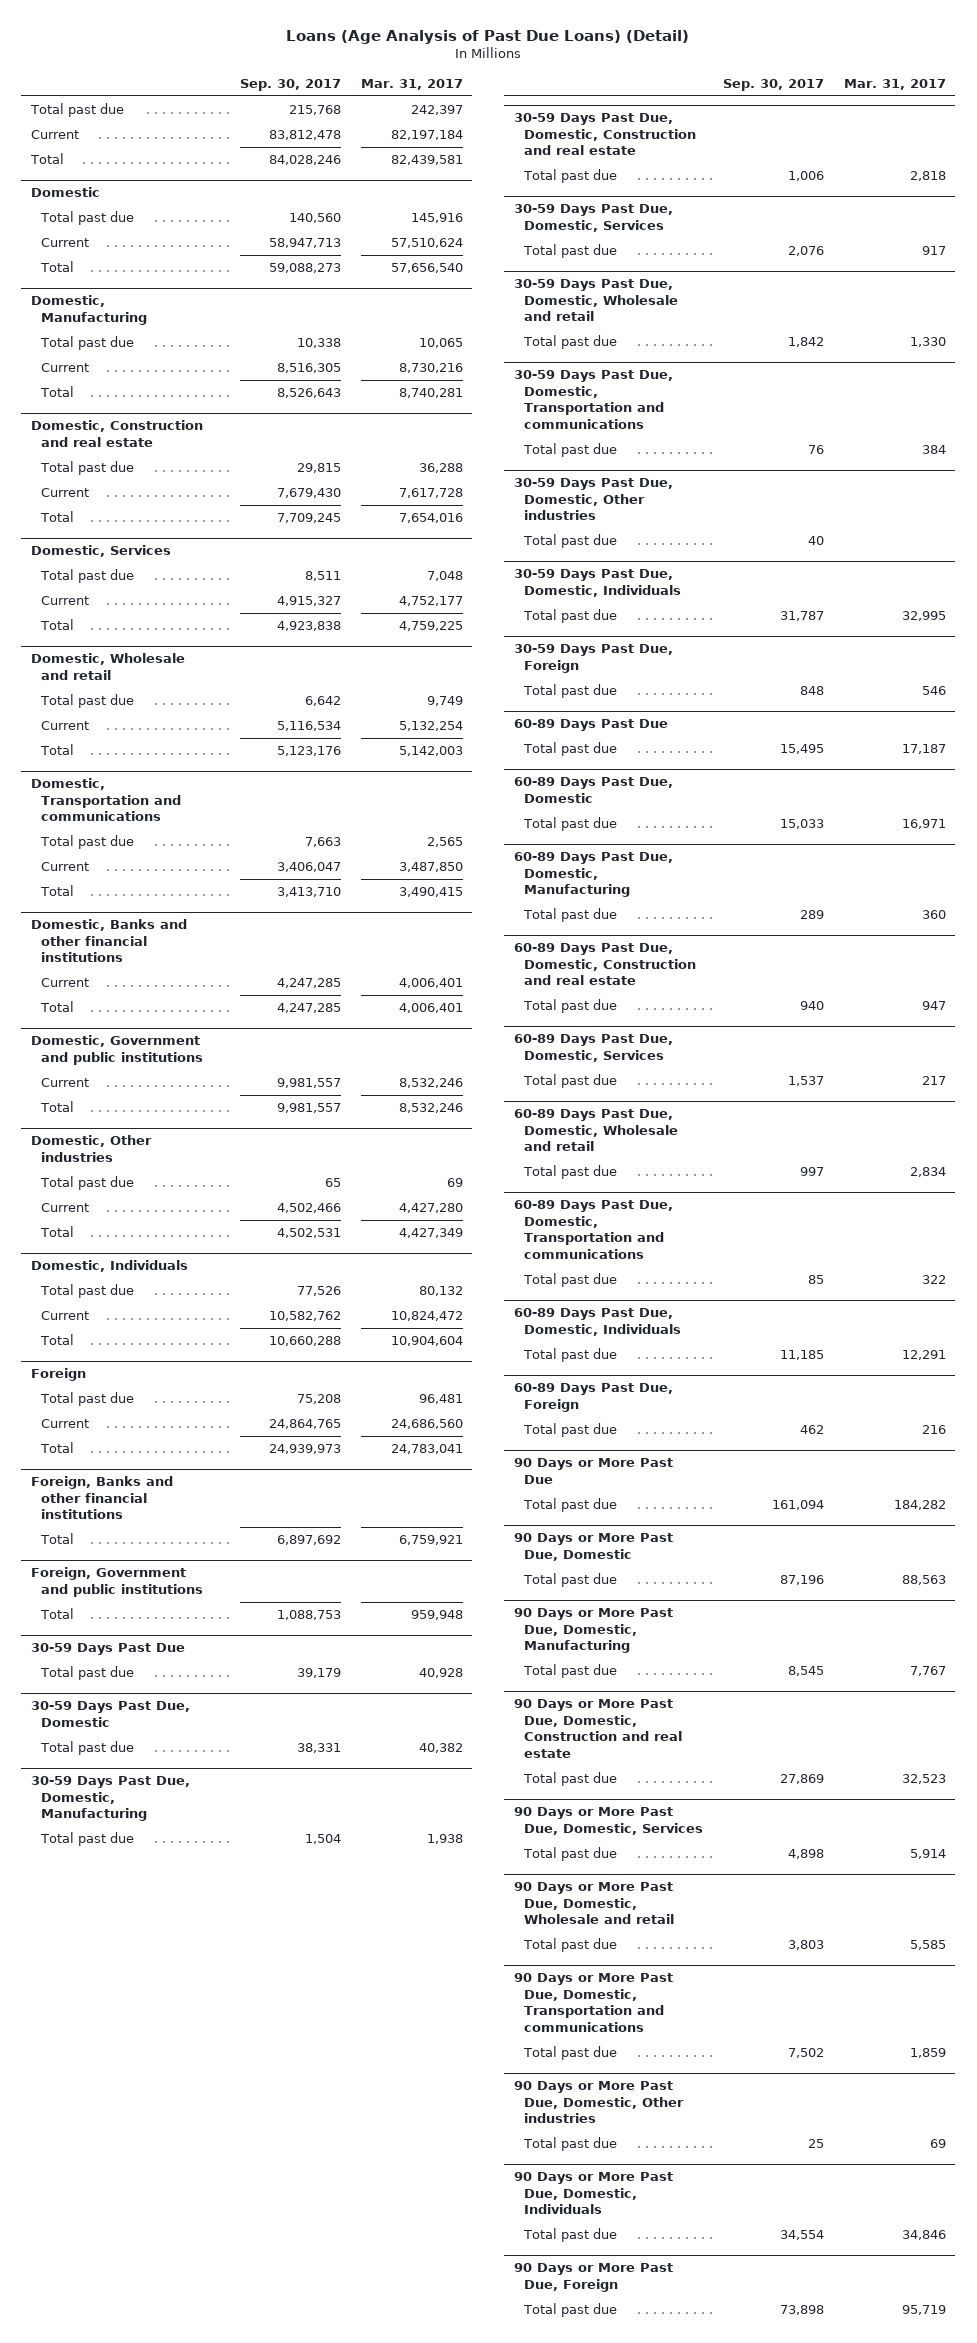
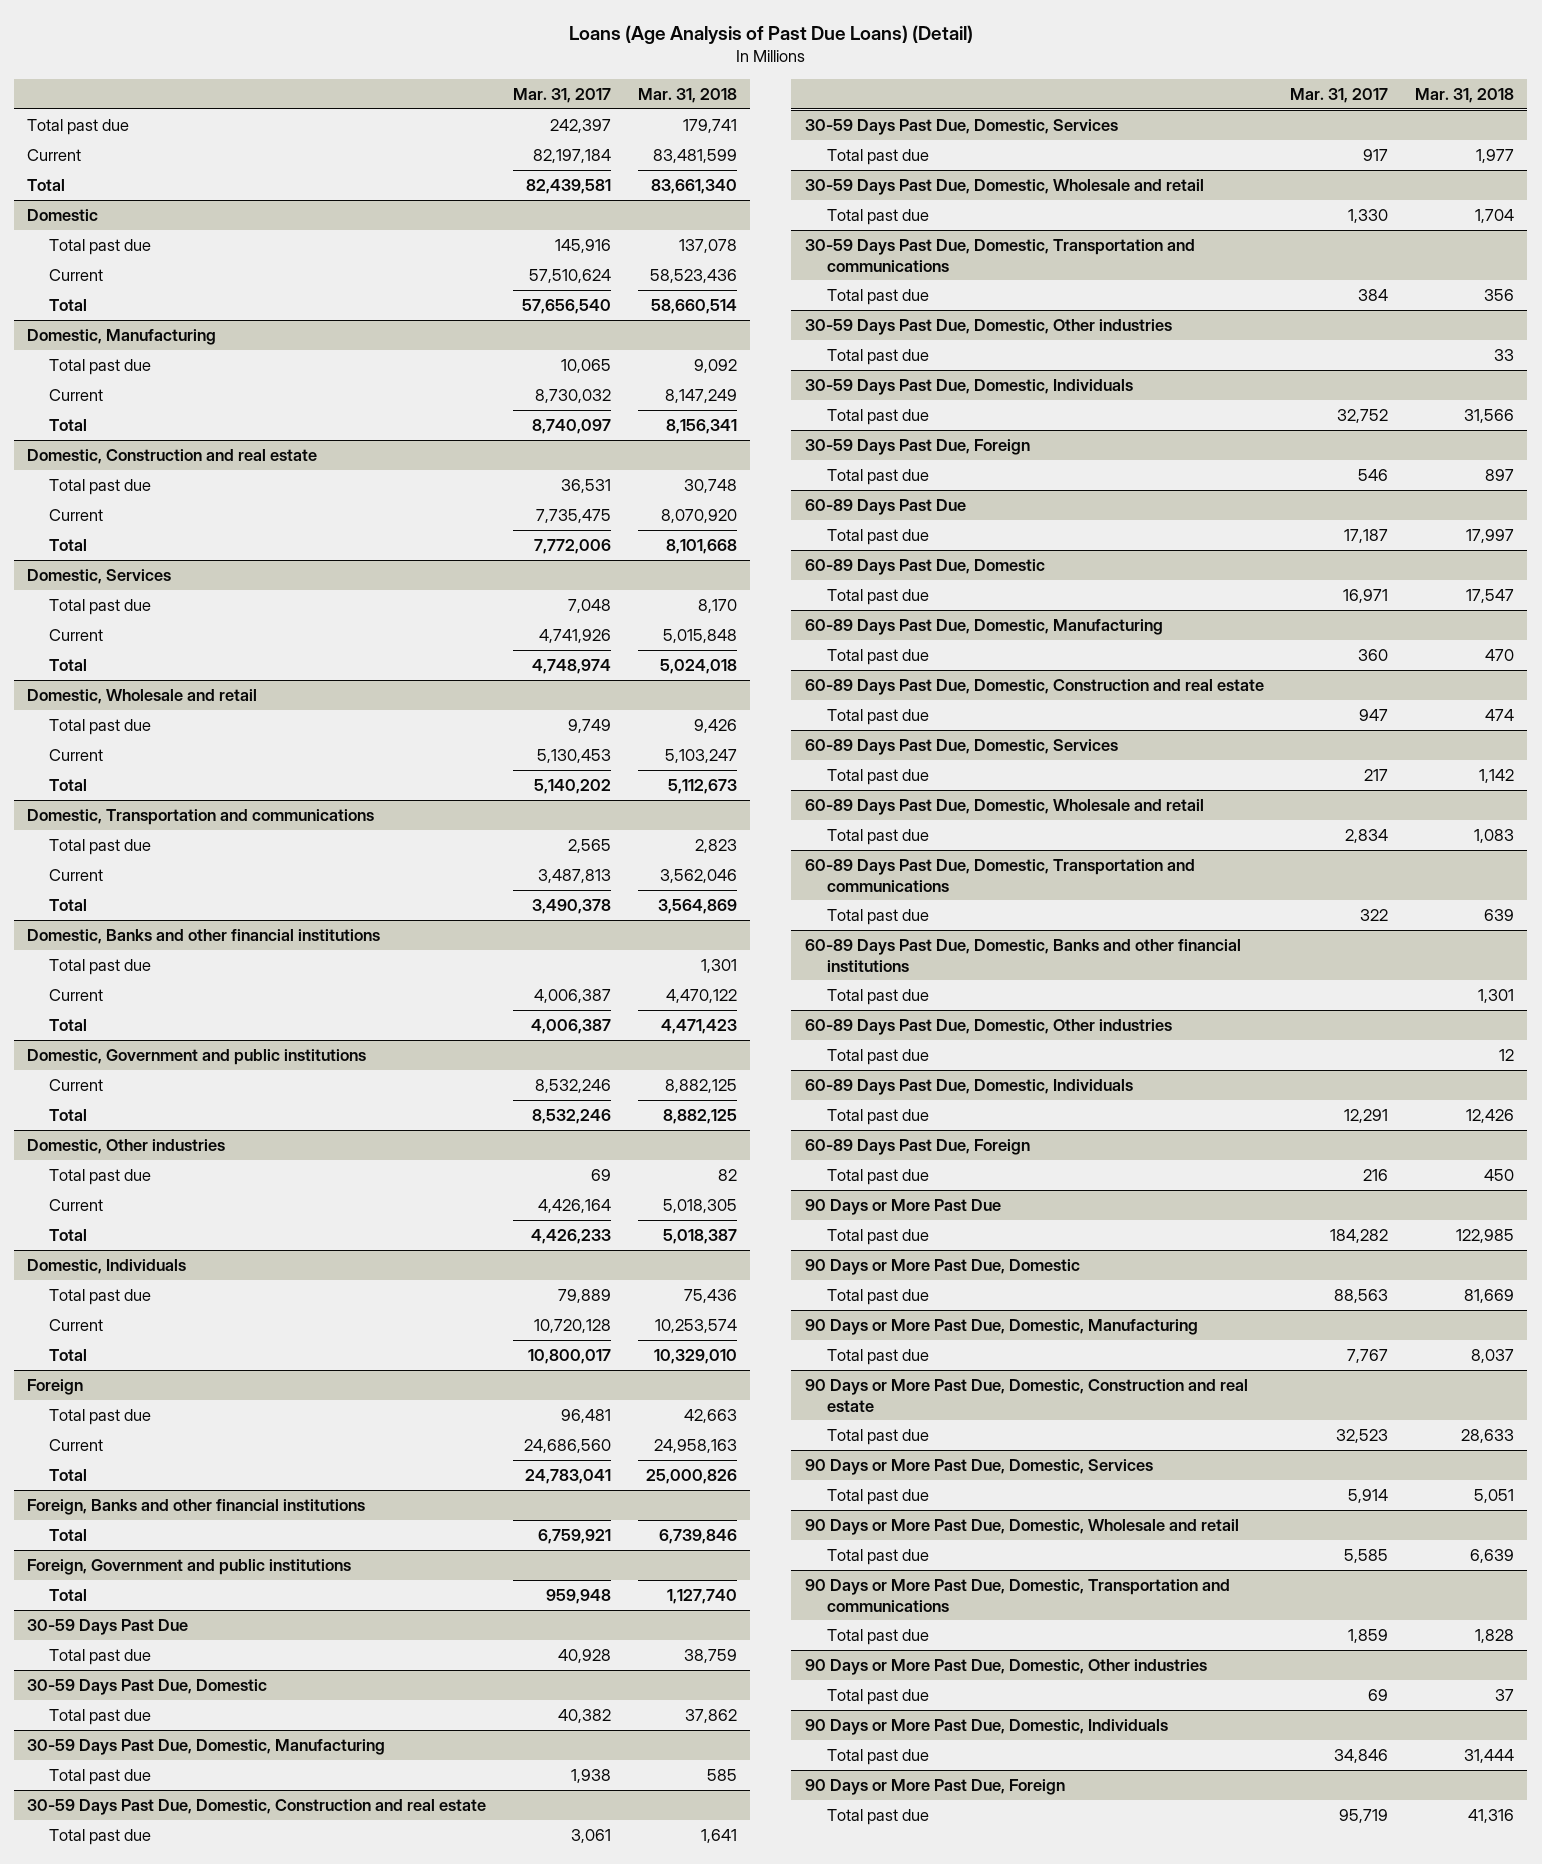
[239,78,341,91] Sep. 30, 2017 -> none
none -> [637,87,737,103] Mar. 31, 2018
[398,362,463,373] 8,730,216 -> [535,389,612,404] 8,730,032
[398,387,463,398] 8,740,281 -> [532,419,612,435] 8,740,097
[418,462,463,473] 36,288 -> [561,479,612,494] 36,531
[398,487,463,498] 7,617,728 -> [536,509,612,524] 7,735,475
[398,512,463,523] 7,654,016 -> [534,539,612,555] 7,772,006
[398,595,463,606] 4,752,177 -> [539,629,612,644] 4,741,926
[398,620,463,631] 4,759,225 -> [532,659,612,675] 4,748,974
[398,720,463,731] 5,132,254 -> [537,749,612,764] 5,130,453
[398,745,463,756] 5,142,003 -> [534,779,612,795] 5,140,202
[398,861,463,872] 3,487,850 -> [538,869,612,884] 3,487,813
[398,886,463,897] 3,490,415 -> [532,899,612,915] 3,490,378
none -> [49,959,152,976] Total past due
[398,977,463,988] 4,006,401 -> [534,989,612,1004] 4,006,387
[398,1002,463,1013] 4,006,401 -> [531,1019,612,1035] 4,006,387
[398,1202,463,1213] 4,427,280 -> [538,1199,612,1214] 4,426,164
[398,1227,463,1238] 4,427,349 -> [531,1229,612,1245] 4,426,233
[418,1285,463,1296] 80,132 -> [558,1289,612,1304] 79,889
[390,1310,463,1321] 10,824,472 -> [534,1319,612,1334] 10,720,128
[390,1335,463,1346] 10,904,604 -> [528,1349,612,1365] 10,800,017
[909,170,946,181] 2,818 -> [571,1829,612,1844] 3,061
[901,610,946,621] 32,995 -> [1337,409,1389,424] 32,752
none -> [804,939,1241,972] 60-89 Days Past Due, Domestic, Banks and other financial institutions
none -> [826,989,929,1006] Total past due
none -> [804,1019,1172,1036] 60-89 Days Past Due, Domestic, Other industries
none -> [826,1049,929,1066] Total past due

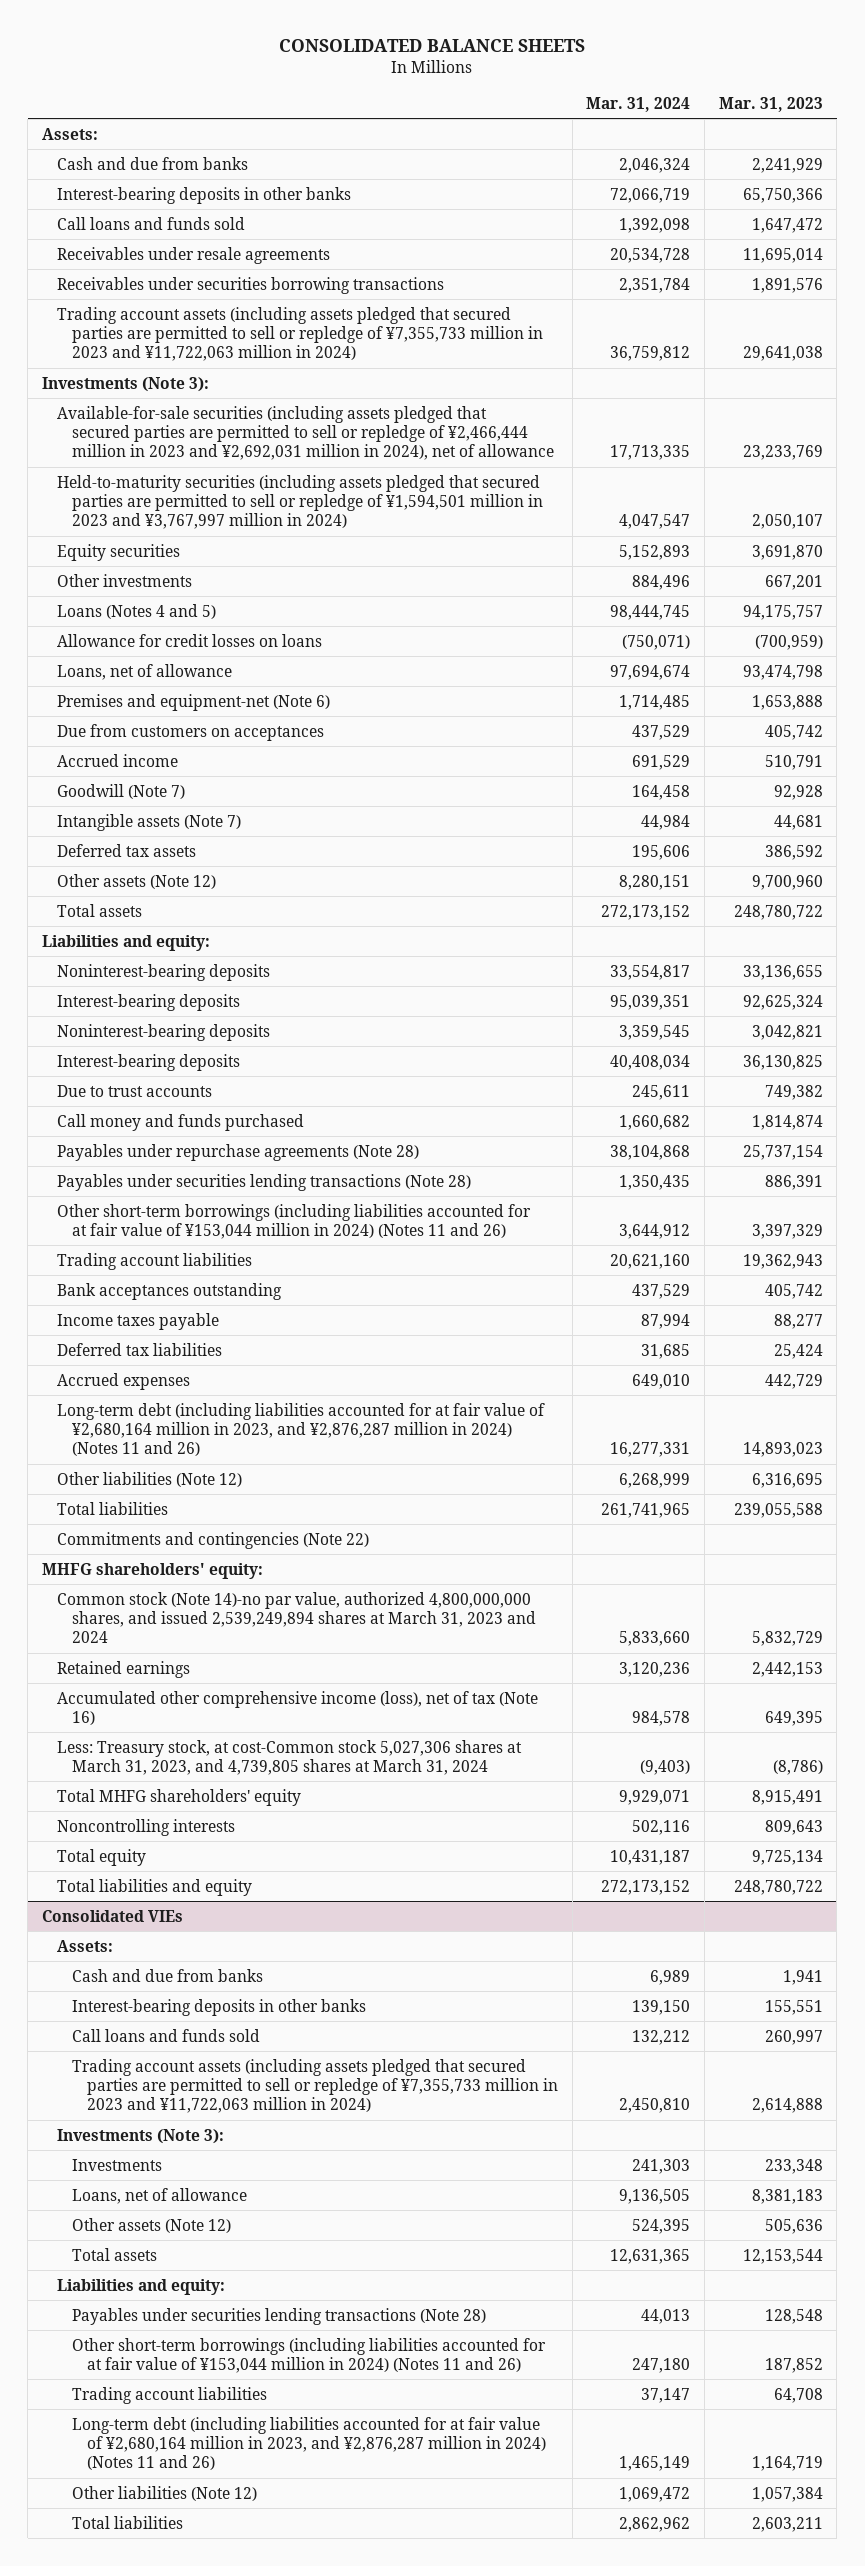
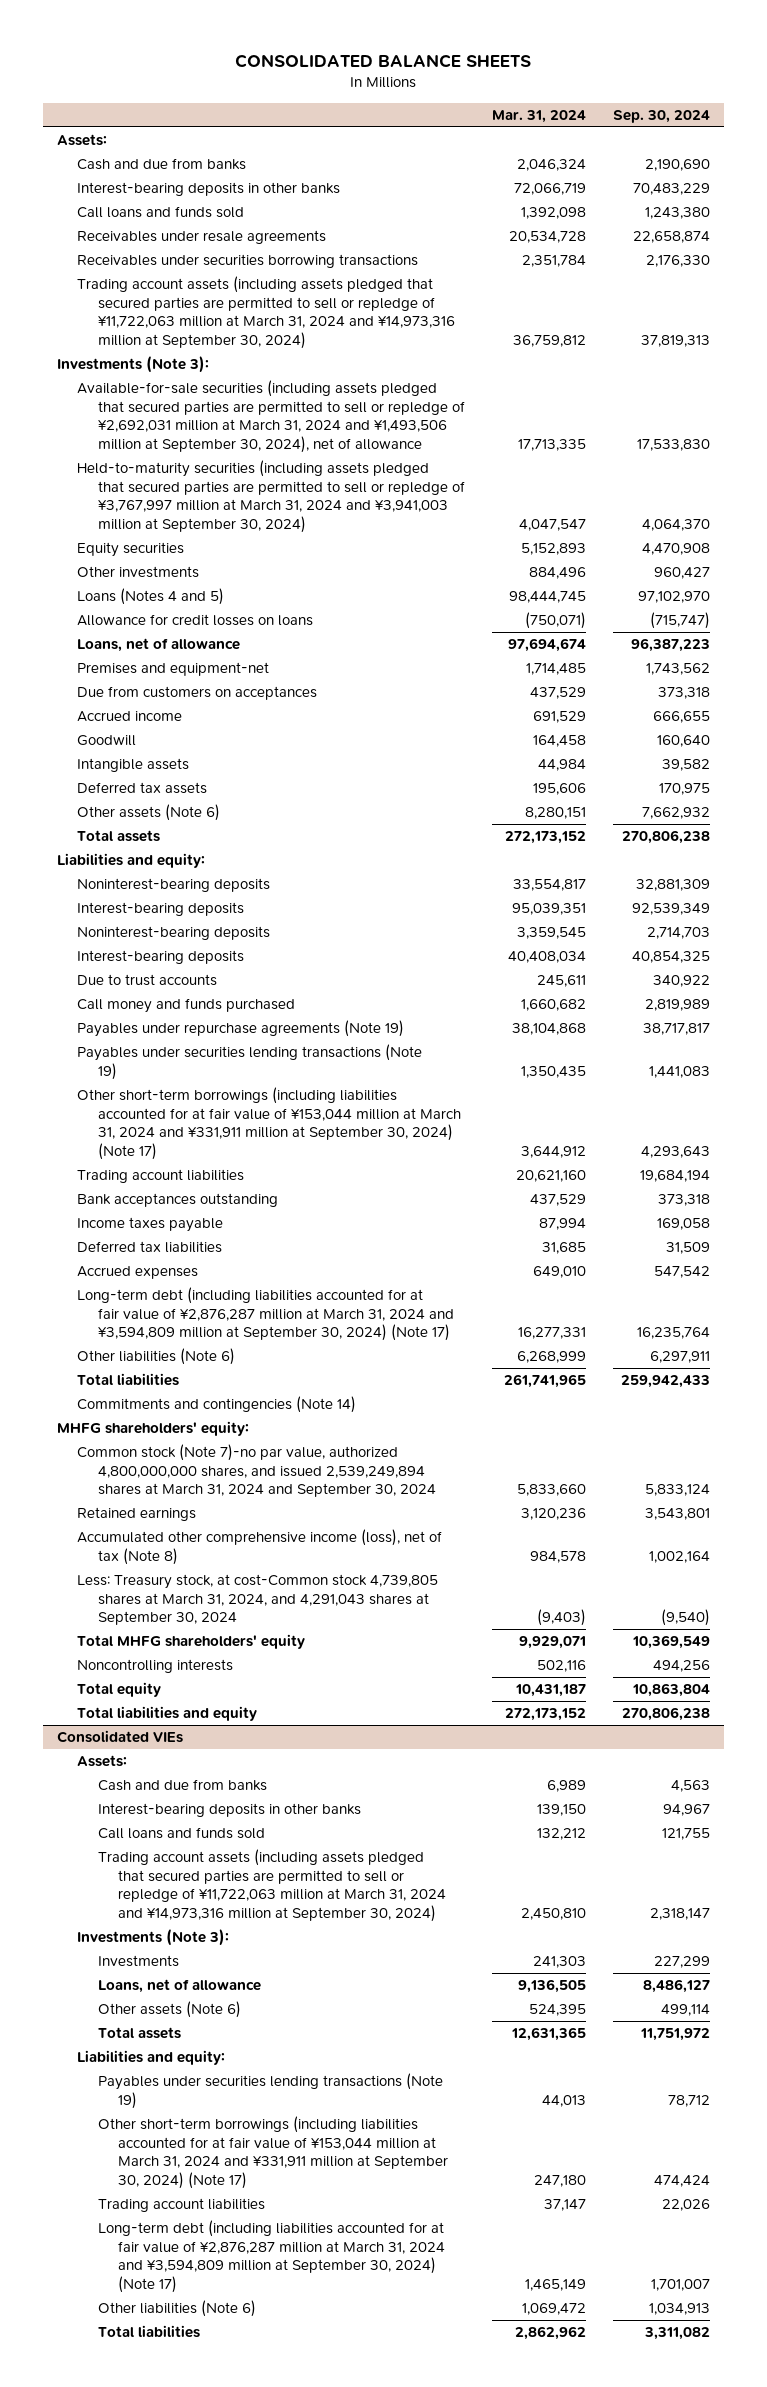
[718,96,823,112] Mar. 31, 2023 -> none
none -> [613,109,711,123] Sep. 30, 2024
[57,306,544,361] Trading account assets (including assets pledged that secured parties are permitted to sell or repledge of ¥7,355,733 million in 2023 and ¥11,722,063 million in 2024) -> [77,276,455,349] Trading account assets (including assets pledged that secured parties are permitted to sell or repledge of ¥11,722,063 million at March 31, 2024 and ¥14,973,316 million at September 30, 2024)
[57,405,555,460] Available-for-sale securities (including assets pledged that secured parties are permitted to sell or repledge of ¥2,466,444 million in 2023 and ¥2,692,031 million in 2024), net of allowance -> [77,380,465,453] Available-for-sale securities (including assets pledged that secured parties are permitted to sell or repledge of ¥2,692,031 million at March 31, 2024 and ¥1,493,506 million at September 30, 2024), net of allowance
[57,474,544,529] Held-to-maturity securities (including assets pledged that secured parties are permitted to sell or repledge of ¥1,594,501 million in 2023 and ¥3,767,997 million in 2024) -> [77,460,465,533] Held-to-maturity securities (including assets pledged that secured parties are permitted to sell or repledge of ¥3,767,997 million at March 31, 2024 and ¥3,941,003 million at September 30, 2024)
[57,693,331,711] Premises and equipment-net (Note 6) -> [77,662,270,677] Premises and equipment-net
[57,783,186,799] Goodwill (Note 7) -> [77,735,137,747] Goodwill
[57,813,242,831] Intangible assets (Note 7) -> [77,758,190,773] Intangible assets
[57,873,217,889] Other assets (Note 12) -> [77,804,221,822] Other assets (Note 6)
[57,1143,420,1161] Payables under repurchase agreements (Note 28) -> [77,1020,405,1038] Payables under repurchase agreements (Note 19)
[57,1173,472,1191] Payables under securities lending transactions (Note 28) -> [77,1044,423,1080] Payables under securities lending transactions (Note 19)
[57,1203,532,1239] Other short-term borrowings (including liabilities accounted for at fair value of ¥153,044 million in 2024) (Notes 11 and 26) -> [77,1087,461,1160] Other short-term borrowings (including liabilities accounted for at fair value of ¥153,044 million at March 31, 2024 and ¥331,911 million at September 30, 2024) (Note 17)
[57,1402,546,1456] Long-term debt (including liabilities accounted for at fair value of ¥2,680,164 million in 2023, and ¥2,876,287 million in 2024) (Notes 11 and 26) -> [77,1287,454,1342] Long-term debt (including liabilities accounted for at fair value of ¥2,876,287 million at March 31, 2024 and ¥3,594,809 million at September 30, 2024) (Note 17)
[57,1471,243,1487] Other liabilities (Note 12) -> [77,1348,236,1366] Other liabilities (Note 6)
[57,1531,370,1549] Commitments and contingencies (Note 22) -> [77,1396,357,1414] Commitments and contingencies (Note 14)
[57,1591,537,1643] Common stock (Note 14)-no par value, authorized 4,800,000,000 shares, and issued 2,539,249,894 shares at March 31, 2023 and 2024 -> [77,1444,436,1498] Common stock (Note 7)-no par value, authorized 4,800,000,000 shares, and issued 2,539,249,894 shares at March 31, 2024 and September 30, 2024
[57,1690,539,1725] Accumulated other comprehensive income (loss), net of tax (Note 16) -> [77,1529,443,1565] Accumulated other comprehensive income (loss), net of tax (Note 8)
[57,1739,523,1775] Less: Treasury stock, at cost-Common stock 5,027,306 shares at March 31, 2023, and 4,739,805 shares at March 31, 2024 -> [77,1574,439,1626] Less: Treasury stock, at cost-Common stock 4,739,805 shares at March 31, 2024, and 4,291,043 shares at September 30, 2024
[72,2058,559,2113] Trading account assets (including assets pledged that secured parties are permitted to sell or repledge of ¥7,355,733 million in 2023 and ¥11,722,063 million in 2024) -> [97,1849,447,1922] Trading account assets (including assets pledged that secured parties are permitted to sell or repledge of ¥11,722,063 million at March 31, 2024 and ¥14,973,316 million at September 30, 2024)
[72,2217,232,2233] Other assets (Note 12) -> [97,2001,241,2019] Other assets (Note 6)
[72,2307,487,2325] Payables under securities lending transactions (Note 28) -> [97,2073,443,2109] Payables under securities lending transactions (Note 19)
[72,2337,547,2373] Other short-term borrowings (including liabilities accounted for at fair value of ¥153,044 million in 2024) (Notes 11 and 26) -> [97,2116,449,2189] Other short-term borrowings (including liabilities accounted for at fair value of ¥153,044 million at March 31, 2024 and ¥331,911 million at September 30, 2024) (Note 17)
[72,2416,547,2470] Long-term debt (including liabilities accounted for at fair value of ¥2,680,164 million in 2023, and ¥2,876,287 million in 2024) (Notes 11 and 26) -> [97,2220,446,2293] Long-term debt (including liabilities accounted for at fair value of ¥2,876,287 million at March 31, 2024 and ¥3,594,809 million at September 30, 2024) (Note 17)
[72,2485,258,2501] Other liabilities (Note 12) -> [97,2300,256,2318] Other liabilities (Note 6)

